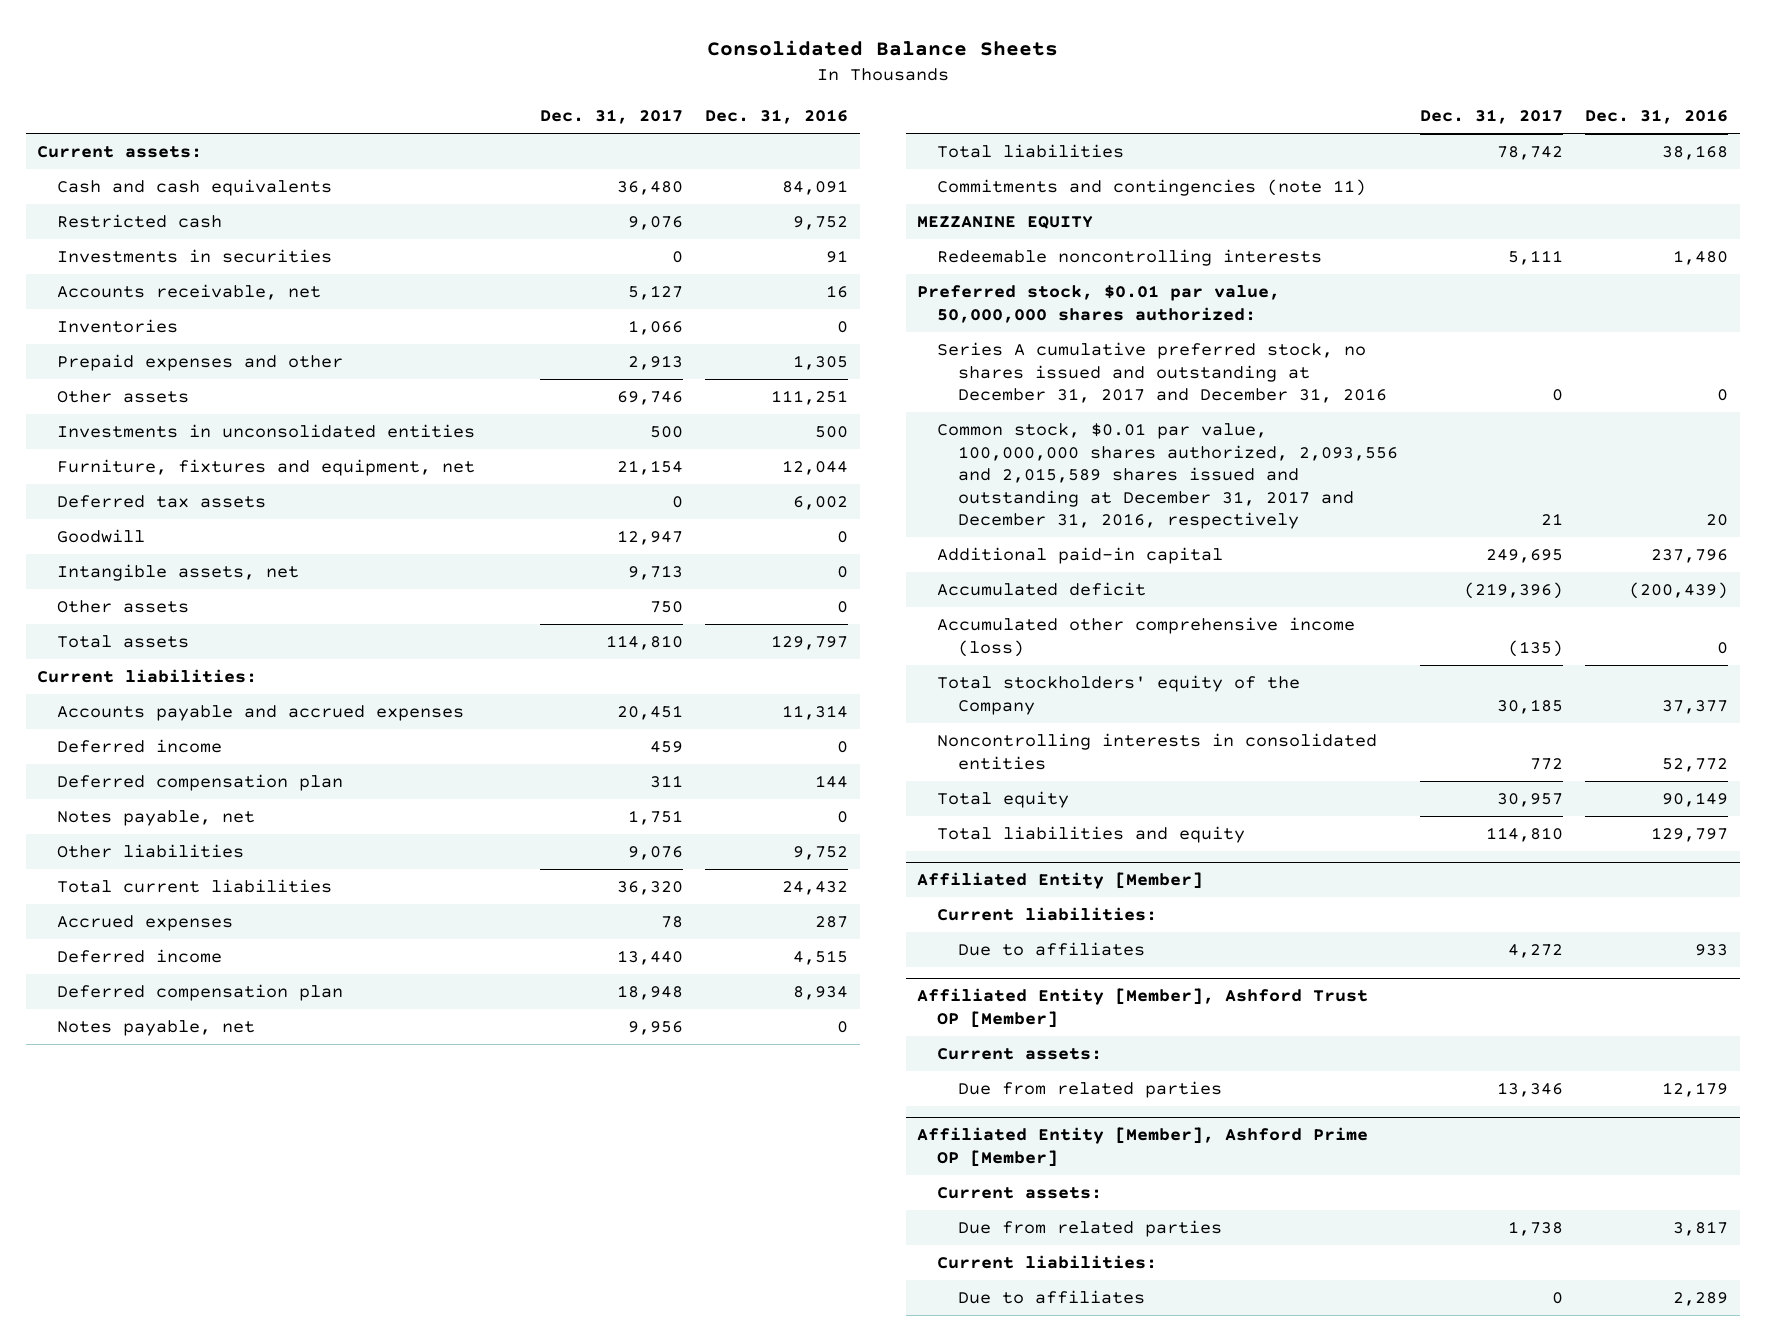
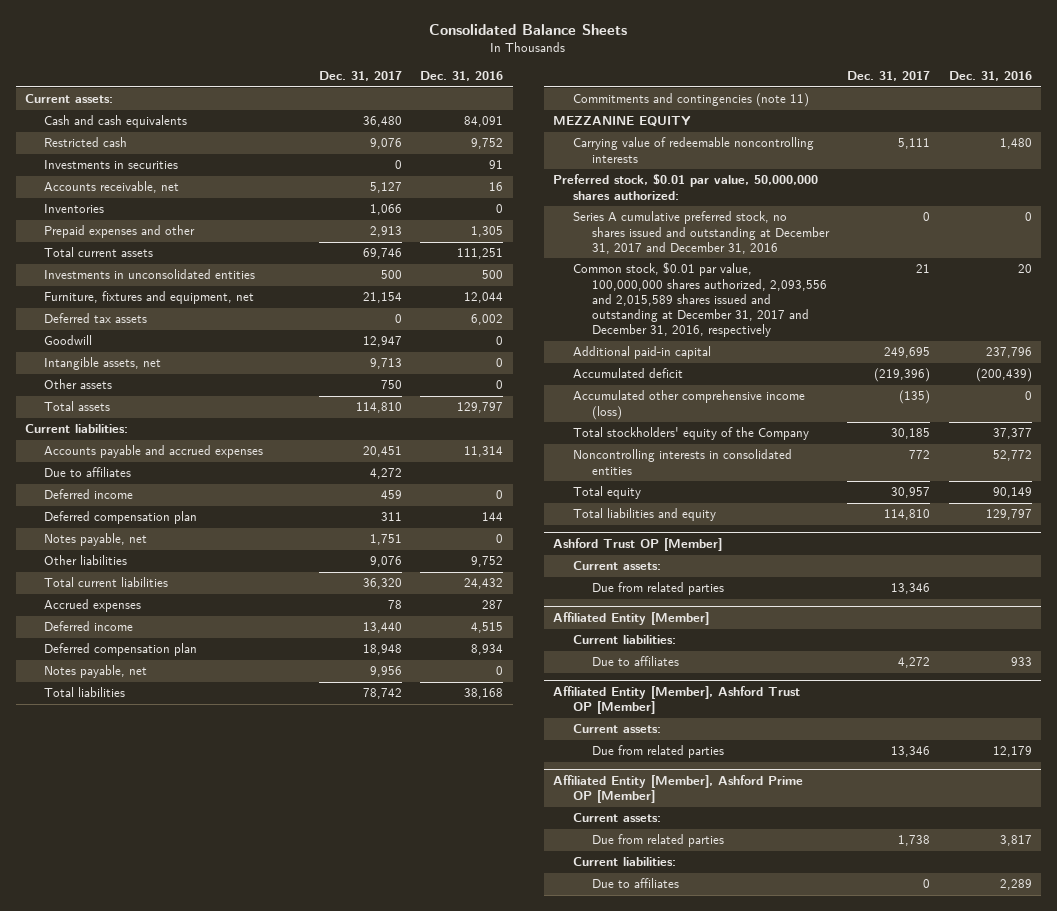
[57,390,190,404] Other assets -> [44,247,154,258] Total current assets
none -> [44,467,132,478] Due to affiliates
[937,249,1323,267] Redeemable noncontrolling interests -> [572,137,814,163] Carrying value of redeemable noncontrolling interests
none -> [553,537,723,551] Ashford Trust OP [Member]
none -> [572,561,661,571] Current assets:
none -> [591,582,724,596] Due from related parties

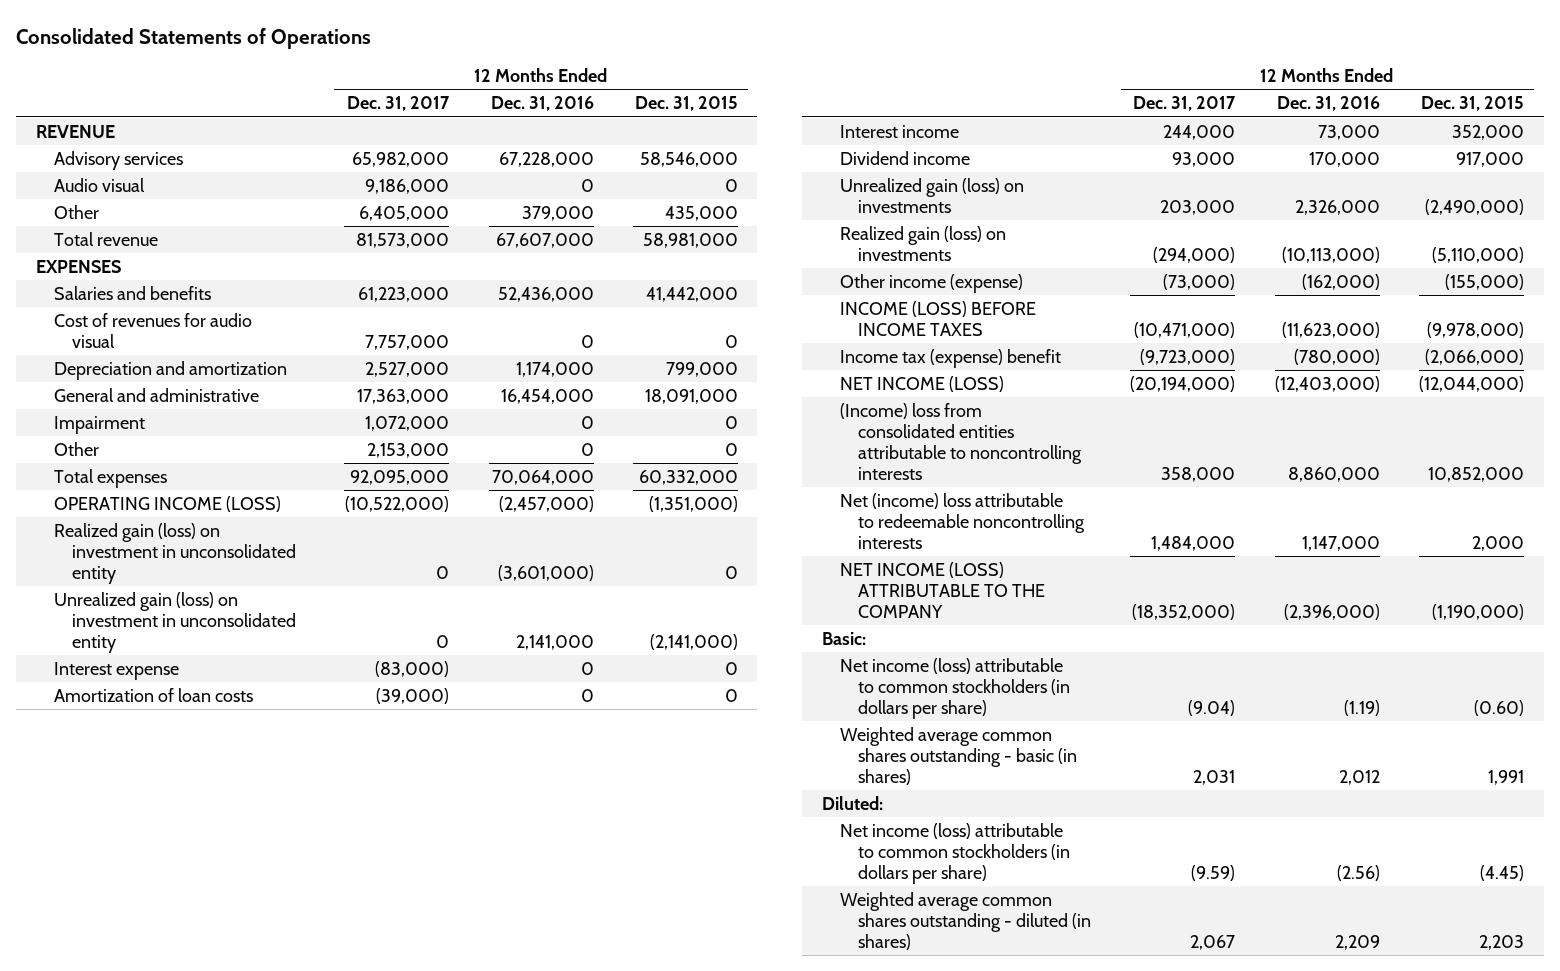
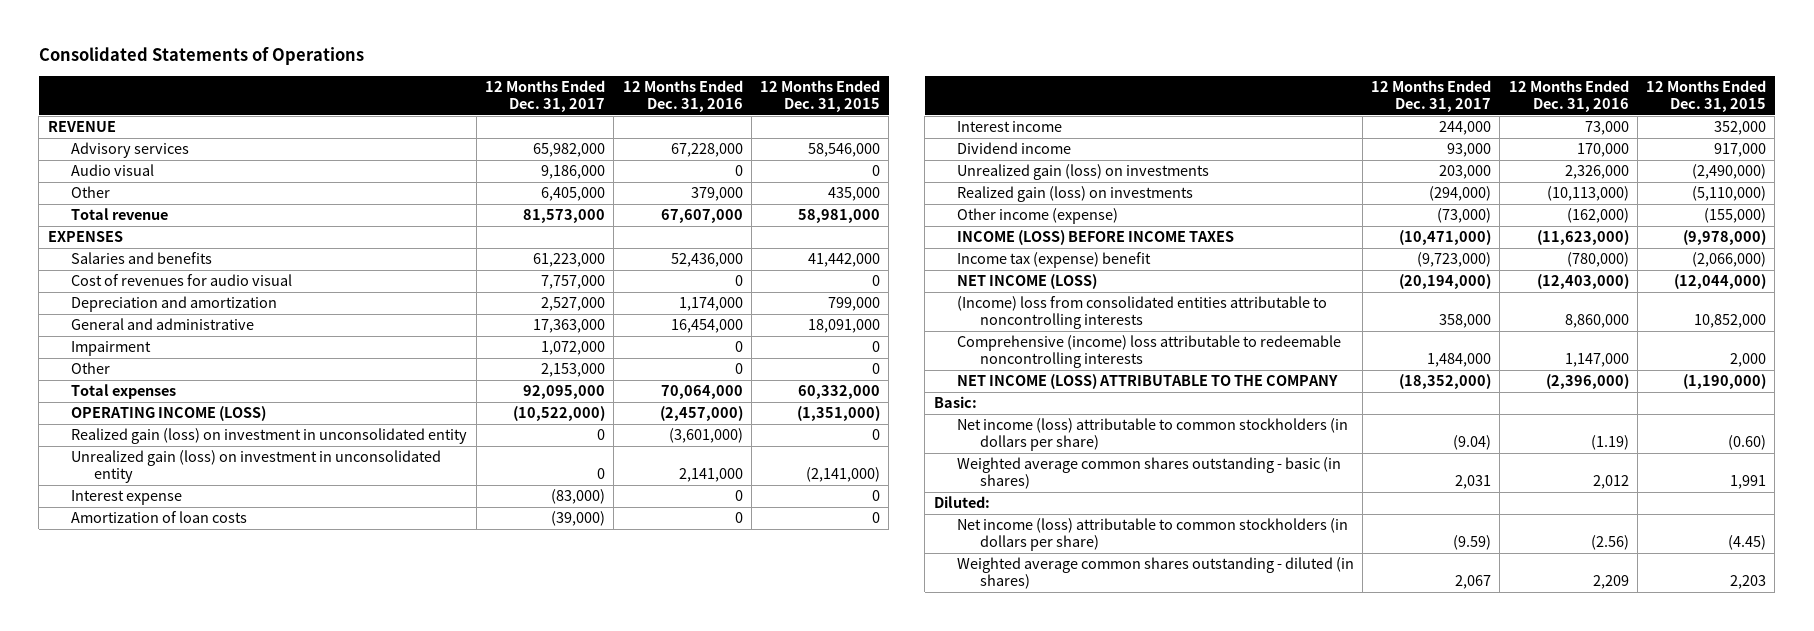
[839,492,1086,549] Net (income) loss attributable to redeemable noncontrolling interests -> [956,335,1341,369] Comprehensive (income) loss attributable to redeemable noncontrolling interests

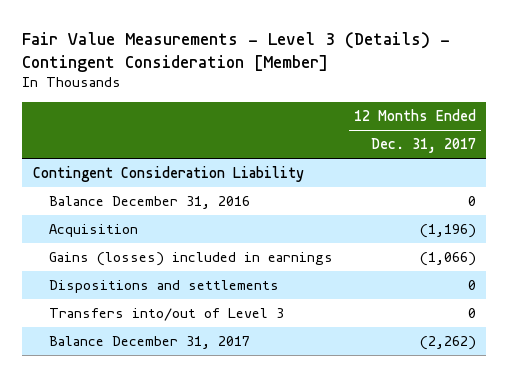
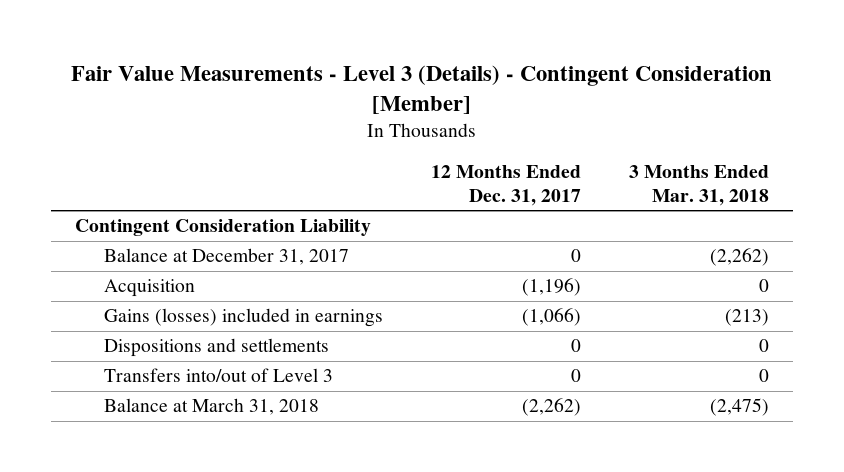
none -> [628,165,769,206] 3 Months Ended Mar. 31, 2018
[48,196,250,210] Balance December 31, 2016 -> [103,248,349,266] Balance at December 31, 2017
[48,336,250,350] Balance December 31, 2017 -> [103,398,319,416] Balance at March 31, 2018

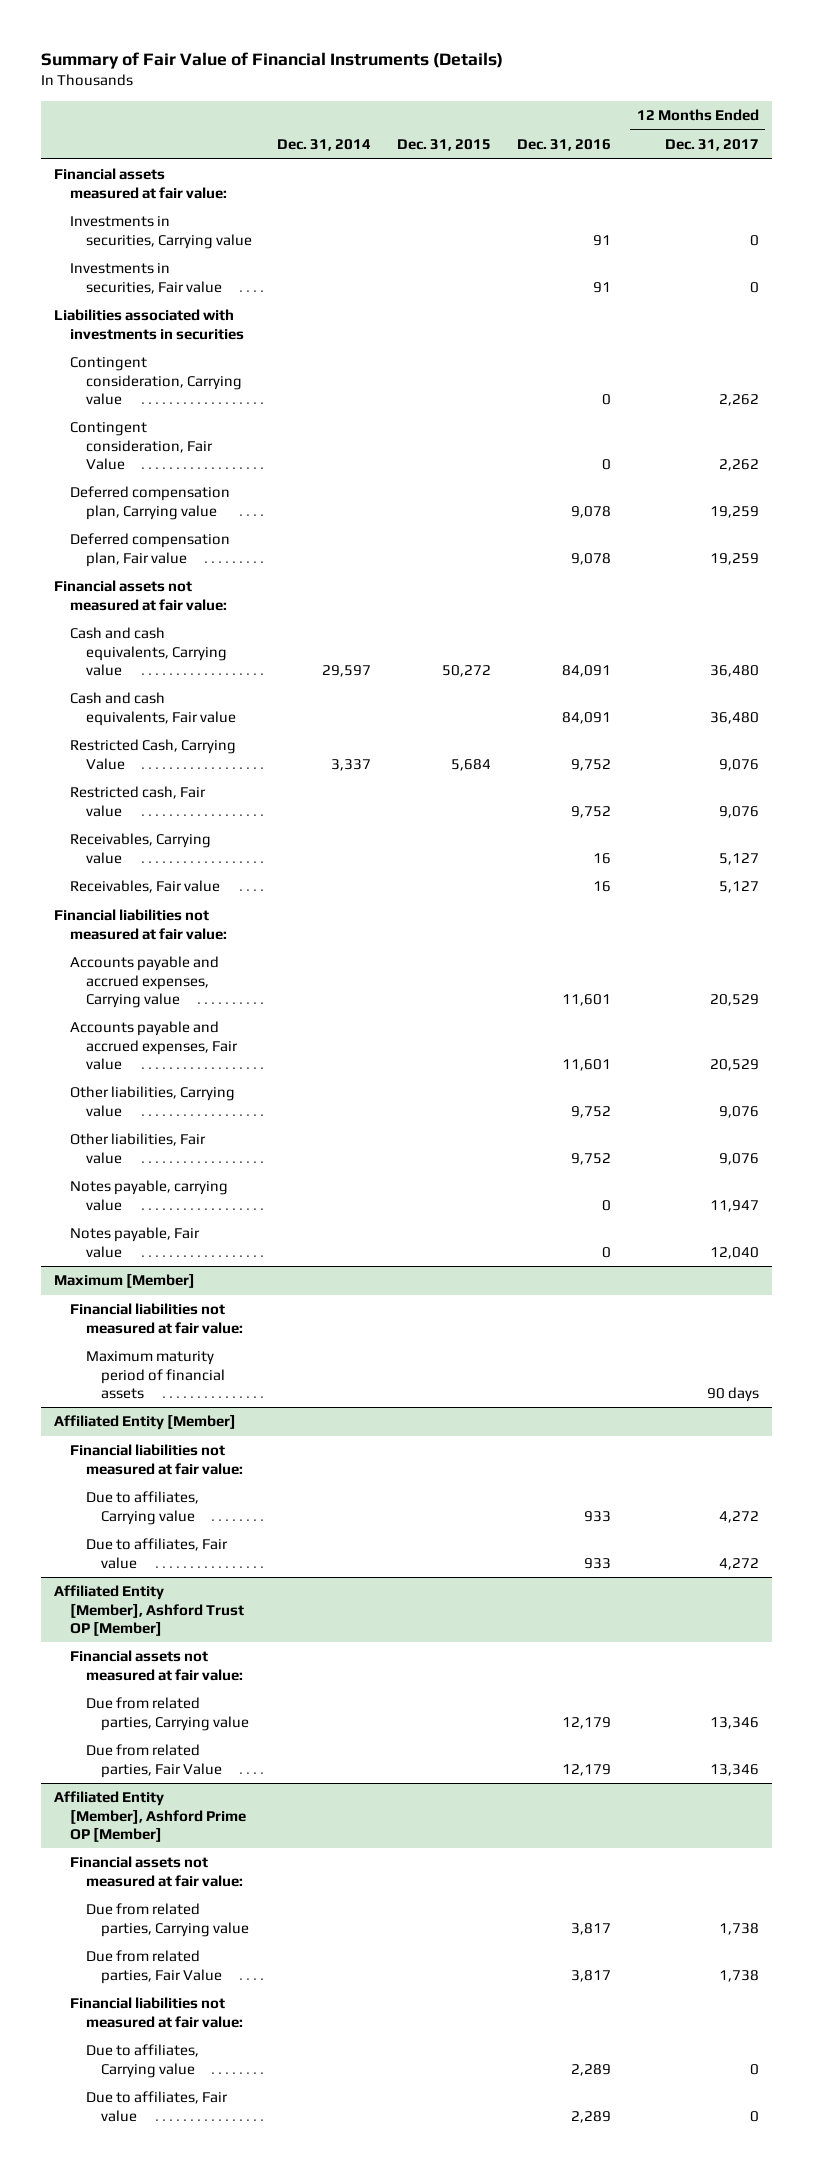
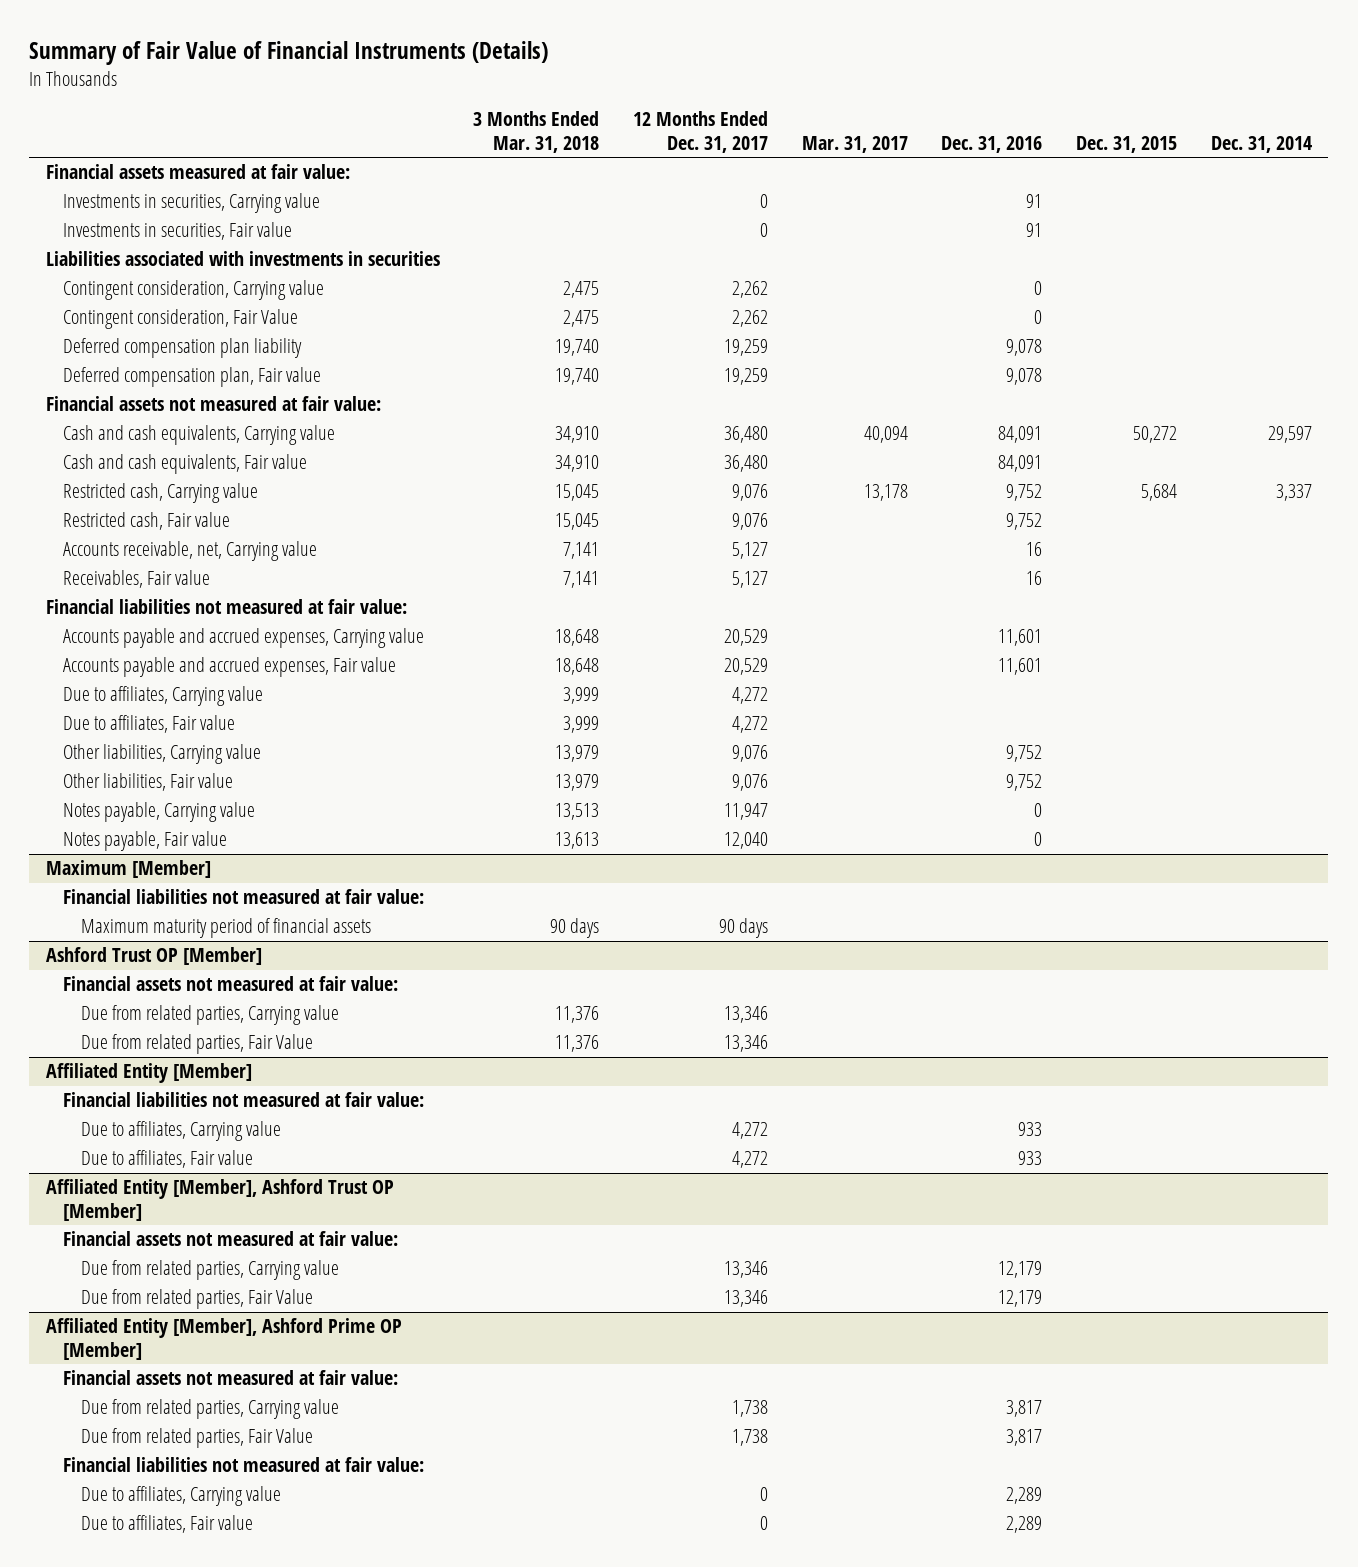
none -> [473,111,600,153] 3 Months Ended Mar. 31, 2018
none -> [801,135,908,153] Mar. 31, 2017
[69,486,230,520] Deferred compensation plan, Carrying value -> [63,338,303,359] Deferred compensation plan liability
[69,739,236,770] Restricted Cash, Carrying Value -> [63,483,259,504] Restricted cash, Carrying value
[69,833,211,864] Receivables, Carrying value -> [63,541,318,562] Accounts receivable, net, Carrying value
none -> [63,686,264,707] Due to affiliates, Carrying value
none -> [63,715,236,734] Due to affiliates, Fair value
[69,1180,228,1211] Notes payable, carrying value -> [63,802,256,823] Notes payable, Carrying value
none -> [45,947,262,966] Ashford Trust OP [Member]
none -> [63,976,399,992] Financial assets not measured at fair value:
none -> [80,1005,339,1026] Due from related parties, Carrying value
none -> [80,1034,313,1055] Due from related parties, Fair Value

